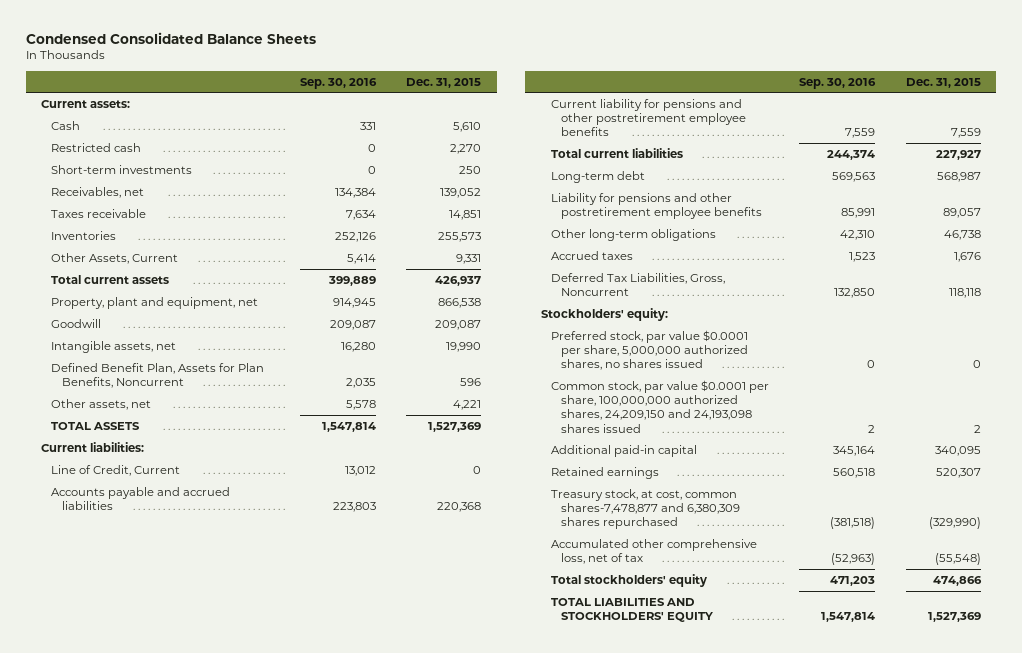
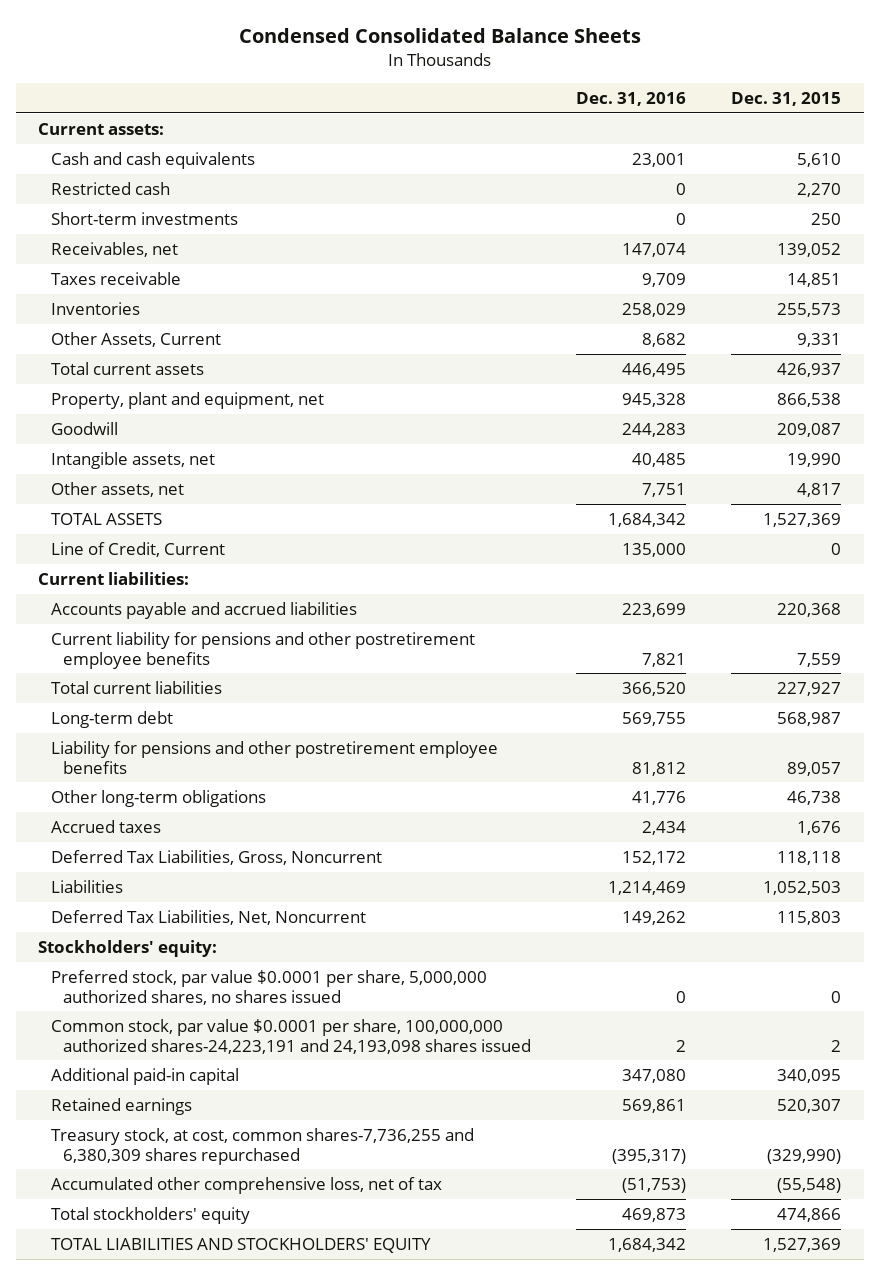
[299,77,377,89] Sep. 30, 2016 -> none
none -> [576,91,687,106] Dec. 31, 2016
[51,120,81,130] Cash -> [50,151,255,169] Cash and cash equivalents
[51,362,265,389] Defined Benefit Plan, Assets for Plan Benefits, Noncurrent -> none
[453,399,482,410] 4,221 -> [797,482,842,497] 4,817
[41,441,145,452] Current liabilities: -> [38,571,190,585] Current liabilities:
none -> [50,879,123,893] Liabilities
none -> [50,909,366,925] Deferred Tax Liabilities, Net, Noncurrent
[550,379,769,433] Common stock, par value $0.0001 per share, 100,000,000 authorized shares, 24,209,150 and 24,193,098 shares issued -> [50,1018,531,1054] Common stock, par value $0.0001 per share, 100,000,000 authorized shares-24,223,191 and 24,193,098 shares issued
[550,488,741,530] Treasury stock, at cost, common shares-7,478,877 and 6,380,309 shares repurchased -> [50,1127,474,1165] Treasury stock, at cost, common shares-7,736,255 and 6,380,309 shares repurchased

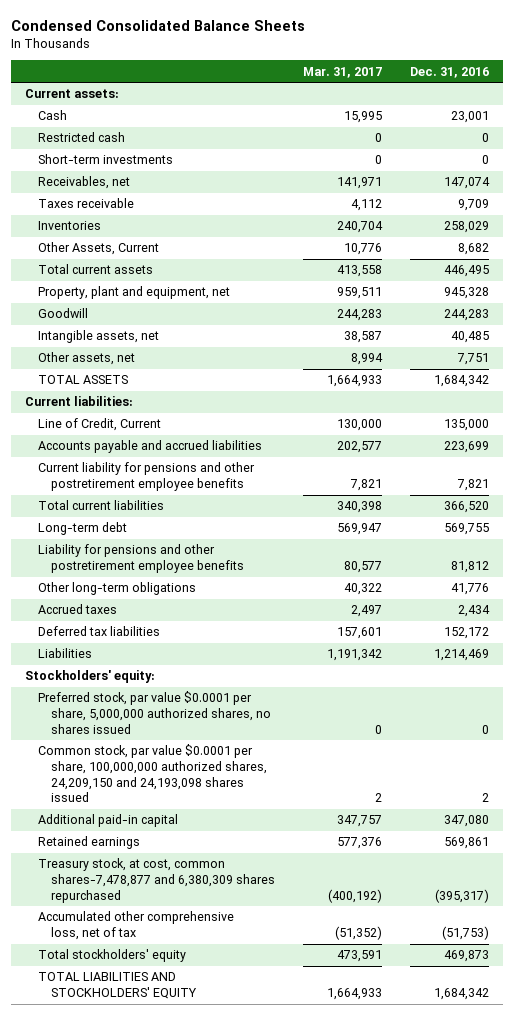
[731,91,842,106] Dec. 31, 2015 -> none
none -> [302,66,382,78] Mar. 31, 2017
[50,151,255,169] Cash and cash equivalents -> [37,110,67,121] Cash
[50,541,225,557] Line of Credit, Current -> [37,418,161,432] Line of Credit, Current
[50,849,382,865] Deferred Tax Liabilities, Gross, Noncurrent -> [37,626,160,637] Deferred tax liabilities
[50,909,366,925] Deferred Tax Liabilities, Net, Noncurrent -> none
[50,1018,531,1054] Common stock, par value $0.0001 per share, 100,000,000 authorized shares-24,223,191 and 24,193,098 shares issued -> [37,744,267,803] Common stock, par value $0.0001 per share, 100,000,000 authorized shares, 24,209,150 and 24,193,098 shares issued
[50,1127,474,1165] Treasury stock, at cost, common shares-7,736,255 and 6,380,309 shares repurchased -> [37,858,275,903] Treasury stock, at cost, common shares-7,478,877 and 6,380,309 shares repurchased

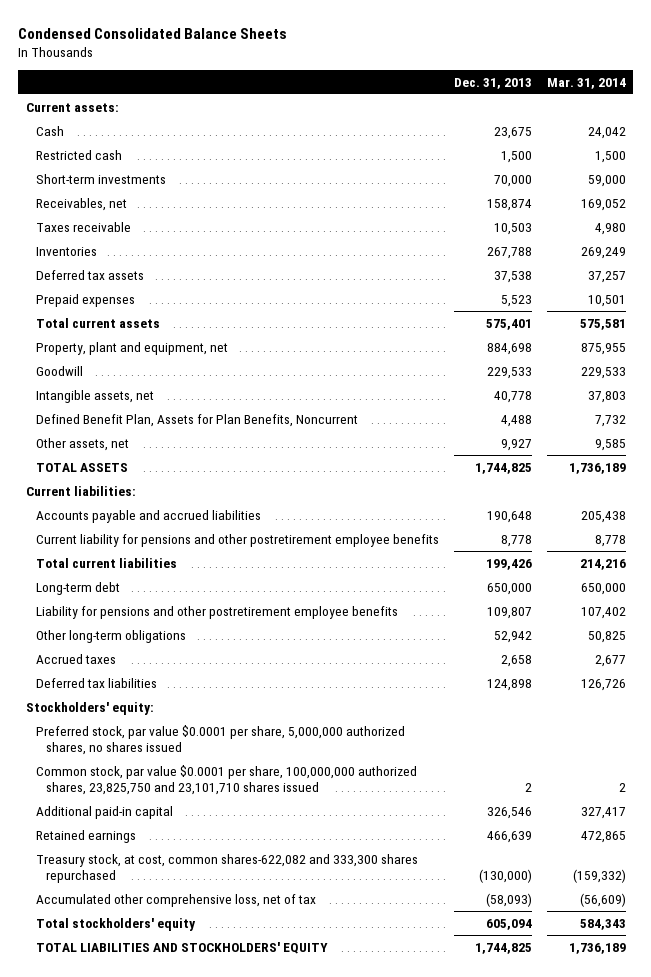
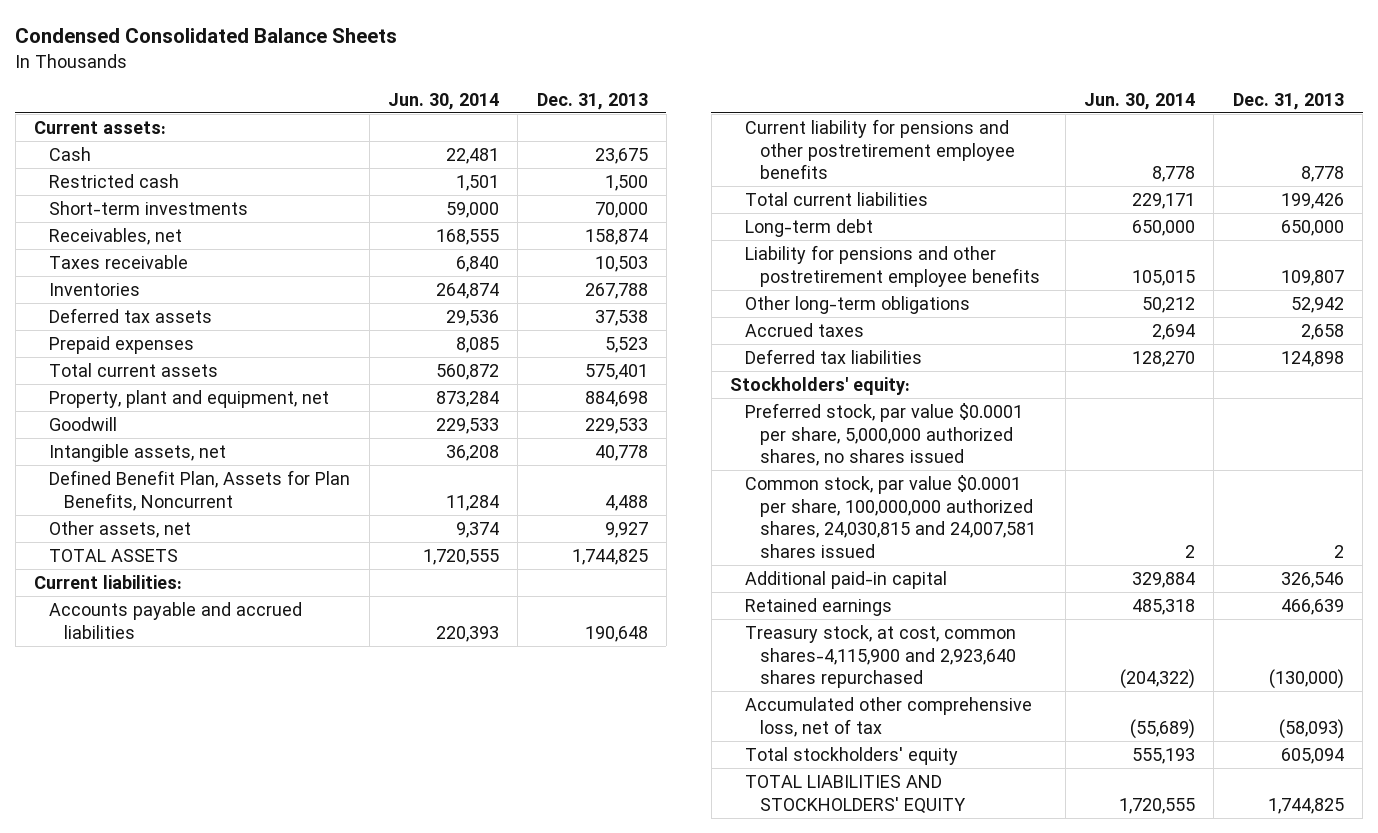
[546,77,626,89] Mar. 31, 2014 -> none
none -> [387,92,499,110] Jun. 30, 2014
[35,764,417,795] Common stock, par value $0.0001 per share, 100,000,000 authorized shares, 23,825,750 and 23,101,710 shares issued -> [745,474,1037,558] Common stock, par value $0.0001 per share, 100,000,000 authorized shares, 24,030,815 and 24,007,581 shares issued
[35,853,418,883] Treasury stock, at cost, common shares-622,082 and 333,300 shares repurchased -> [745,624,1017,689] Treasury stock, at cost, common shares-4,115,900 and 2,923,640 shares repurchased

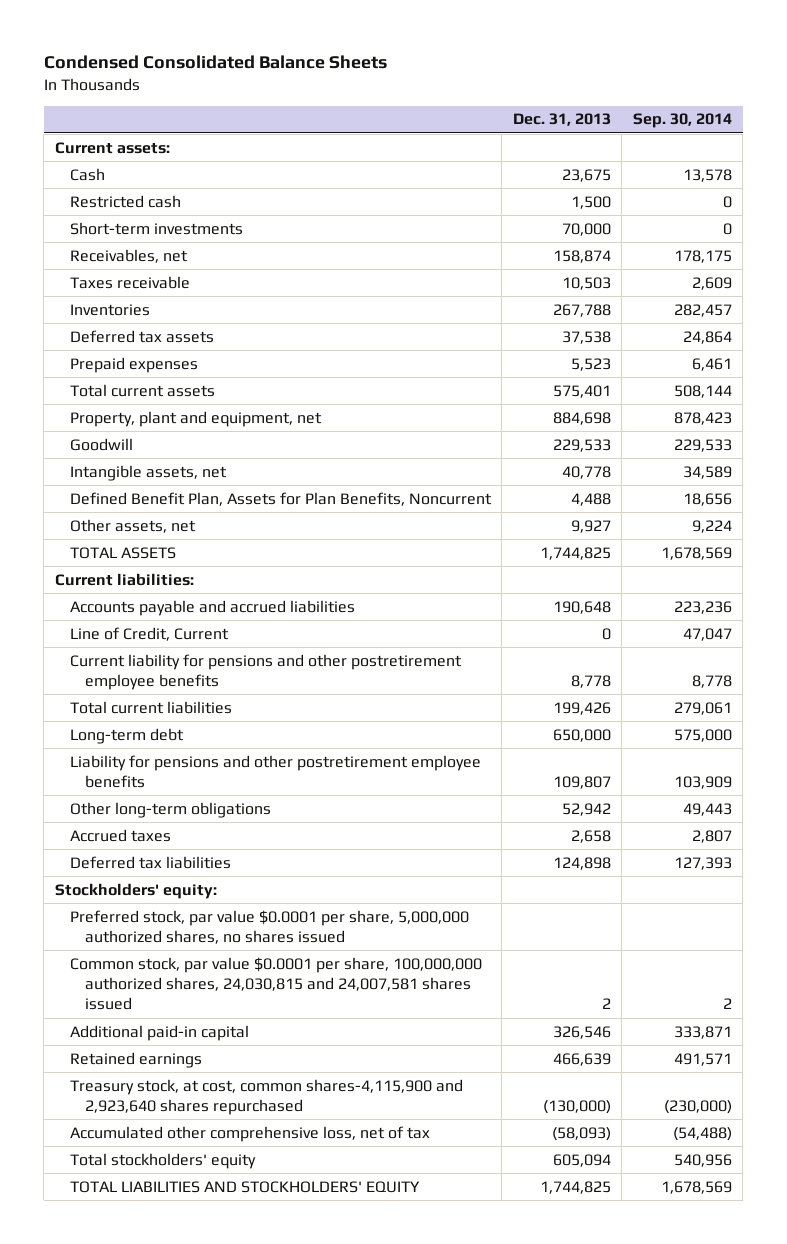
[387,92,499,110] Jun. 30, 2014 -> none
none -> [632,113,732,129] Sep. 30, 2014
none -> [69,626,229,641] Line of Credit, Current

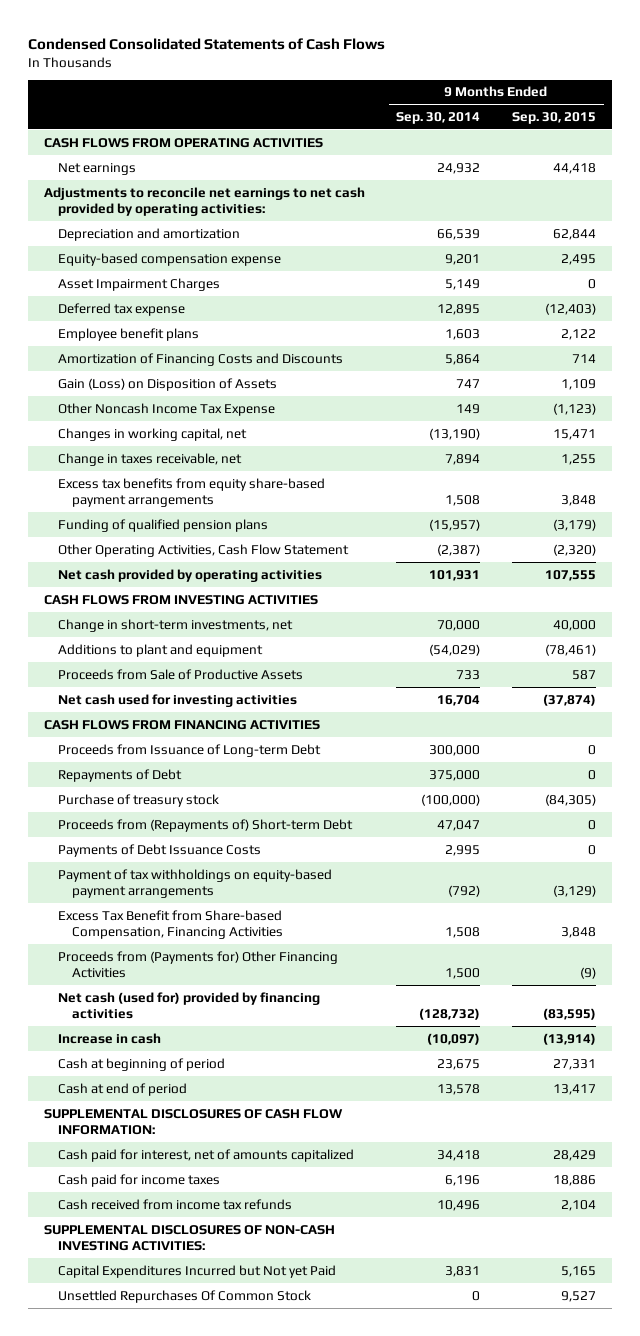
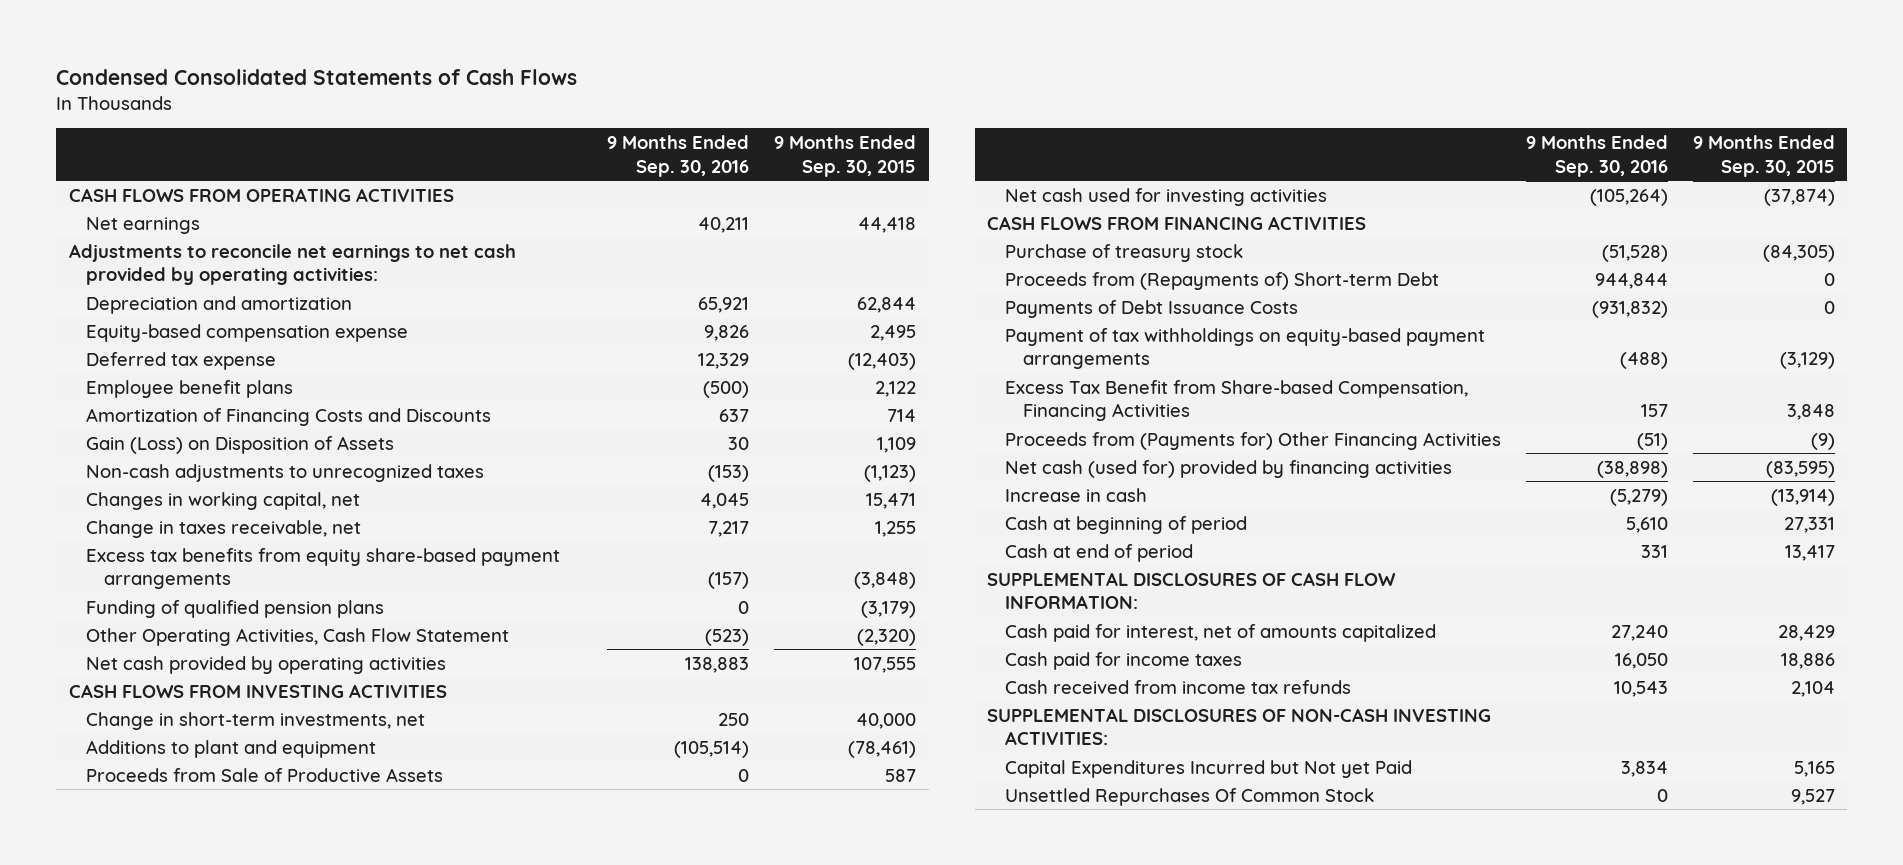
[396,111,481,124] Sep. 30, 2014 -> none
none -> [607,134,750,177] 9 Months Ended Sep. 30, 2016
[57,277,220,291] Asset Impairment Charges -> none
[57,402,275,416] Other Noncash Income Tax Expense -> [86,463,485,482] Non-cash adjustments to unrecognized taxes
[561,495,597,507] 3,848 -> [854,572,917,590] (3,848)
[57,743,321,757] Proceeds from Issuance of Long-term Debt -> none
[57,768,182,782] Repayments of Debt -> none

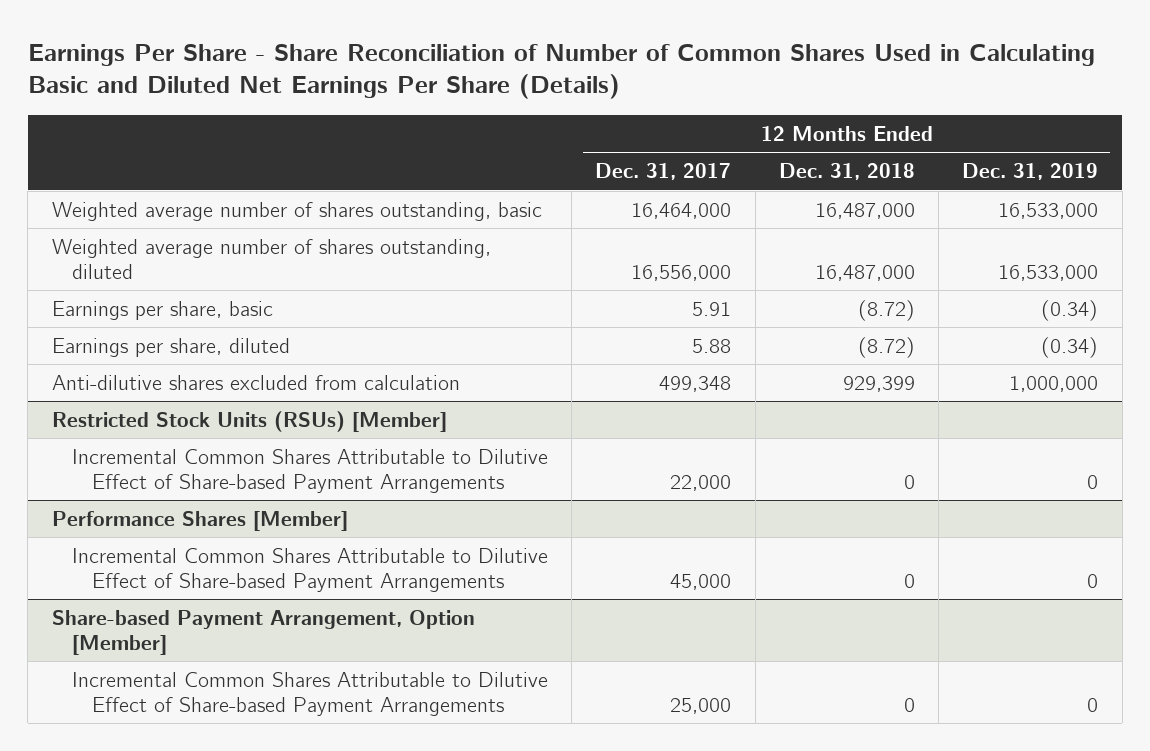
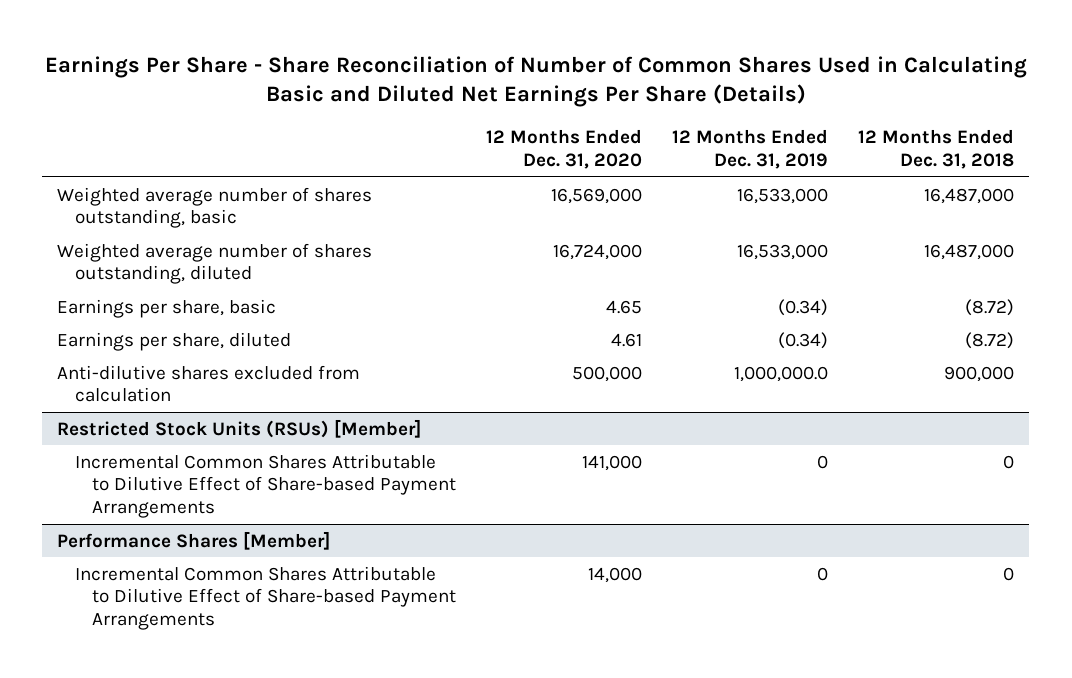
[595,163,732,181] Dec. 31, 2017 -> none
none -> [486,129,643,169] 12 Months Ended Dec. 31, 2020
[842,376,915,393] 929,399 -> [944,365,1015,382] 900,000
[1009,376,1099,393] 1,000,000 -> [734,365,829,382] 1,000,000.0
[51,610,475,655] Share-based Payment Arrangement, Option [Member] -> none
[71,672,548,716] Incremental Common Shares Attributable to Dilutive Effect of Share-based Payment Arrangements -> none

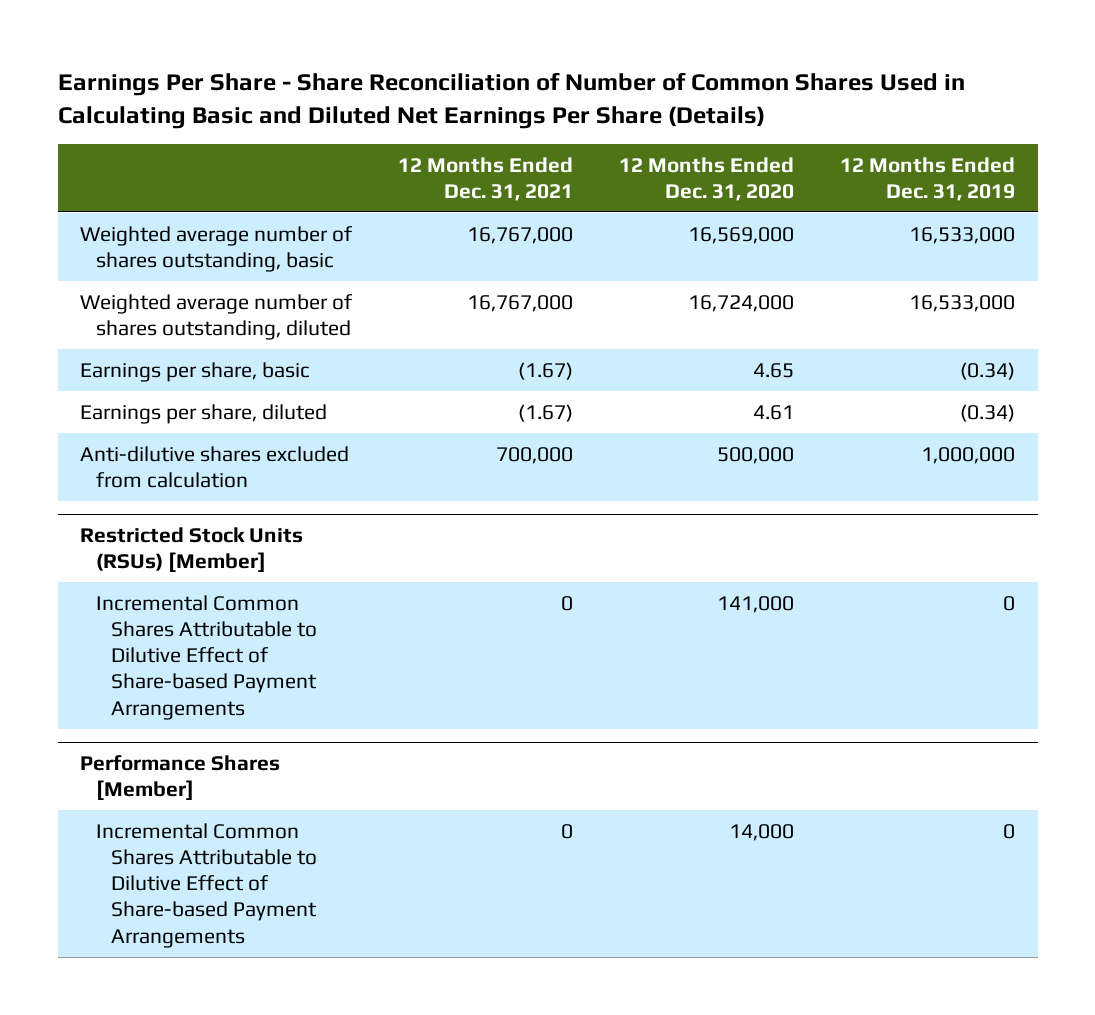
[858,129,1015,169] 12 Months Ended Dec. 31, 2018 -> none
none -> [398,156,574,201] 12 Months Ended Dec. 31, 2021
[734,365,829,382] 1,000,000.0 -> [920,446,1015,464] 1,000,000

